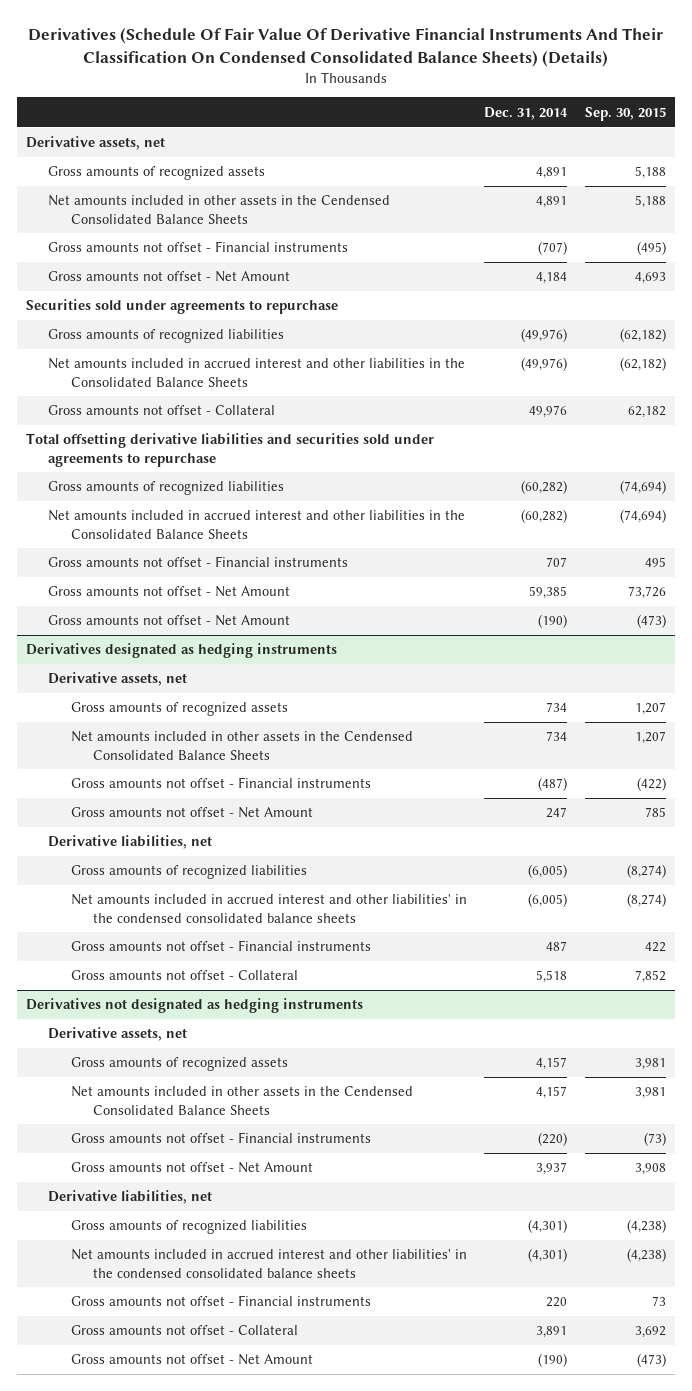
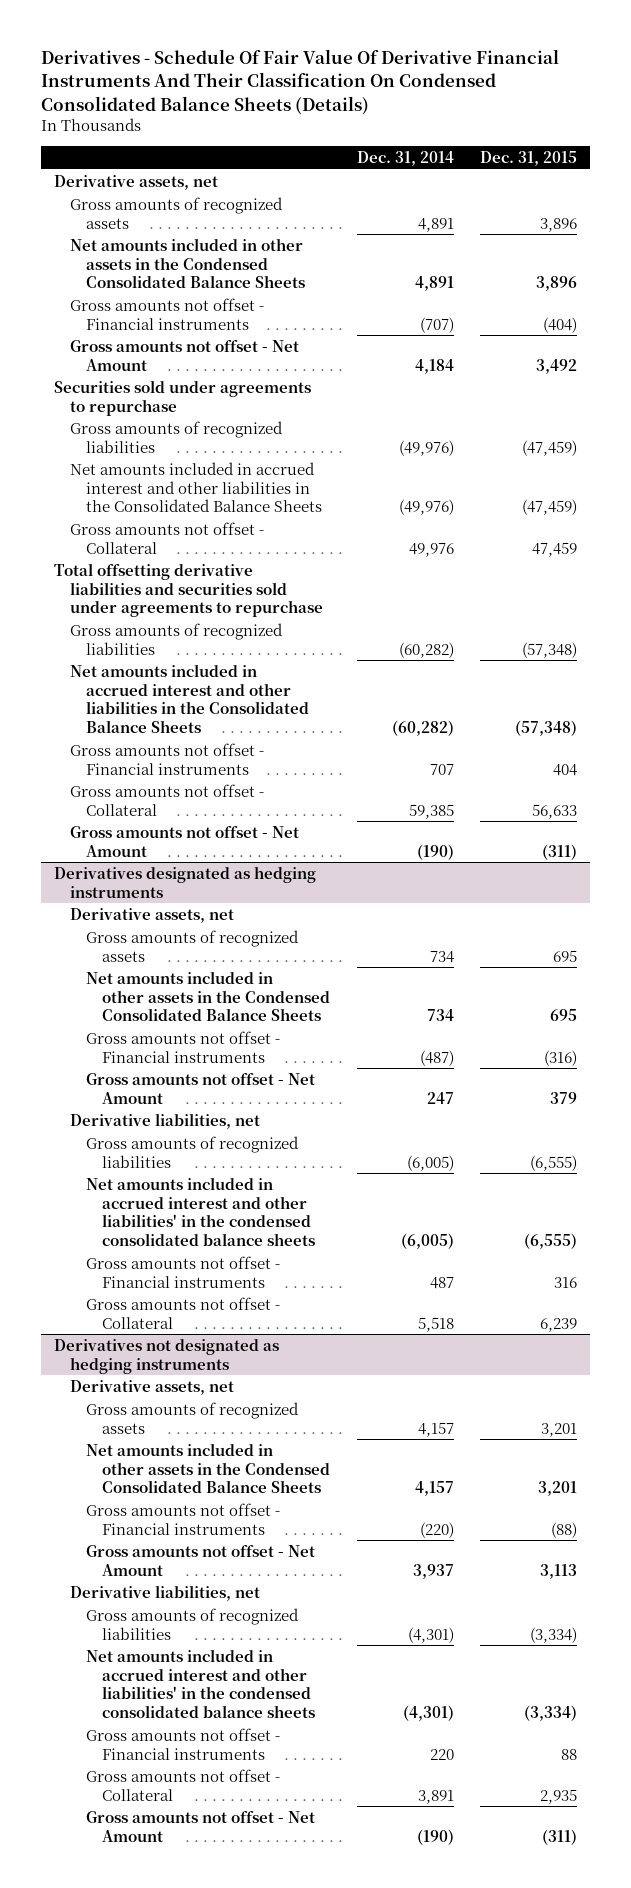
[27,26,663,67] Derivatives (Schedule Of Fair Value Of Derivative Financial Instruments And Their Classification On Condensed Consolidated Balance Sheets) (Details) -> [40,49,559,115] Derivatives - Schedule Of Fair Value Of Derivative Financial Instruments And Their Classification On Condensed Consolidated Balance Sheets (Details)
[584,106,666,121] Sep. 30, 2015 -> none
none -> [479,150,577,166] Dec. 31, 2015
[48,195,391,224] Net amounts included in other assets in the Cendensed Consolidated Balance Sheets -> [70,237,306,289] Net amounts included in other assets in the Condensed Consolidated Balance Sheets
[48,586,291,598] Gross amounts not offset - Net Amount -> [70,783,265,816] Gross amounts not offset - Collateral
[70,731,413,760] Net amounts included in other assets in the Cendensed Consolidated Balance Sheets -> [86,970,331,1022] Net amounts included in other assets in the Condensed Consolidated Balance Sheets
[70,1086,413,1115] Net amounts included in other assets in the Cendensed Consolidated Balance Sheets -> [86,1442,331,1494] Net amounts included in other assets in the Condensed Consolidated Balance Sheets

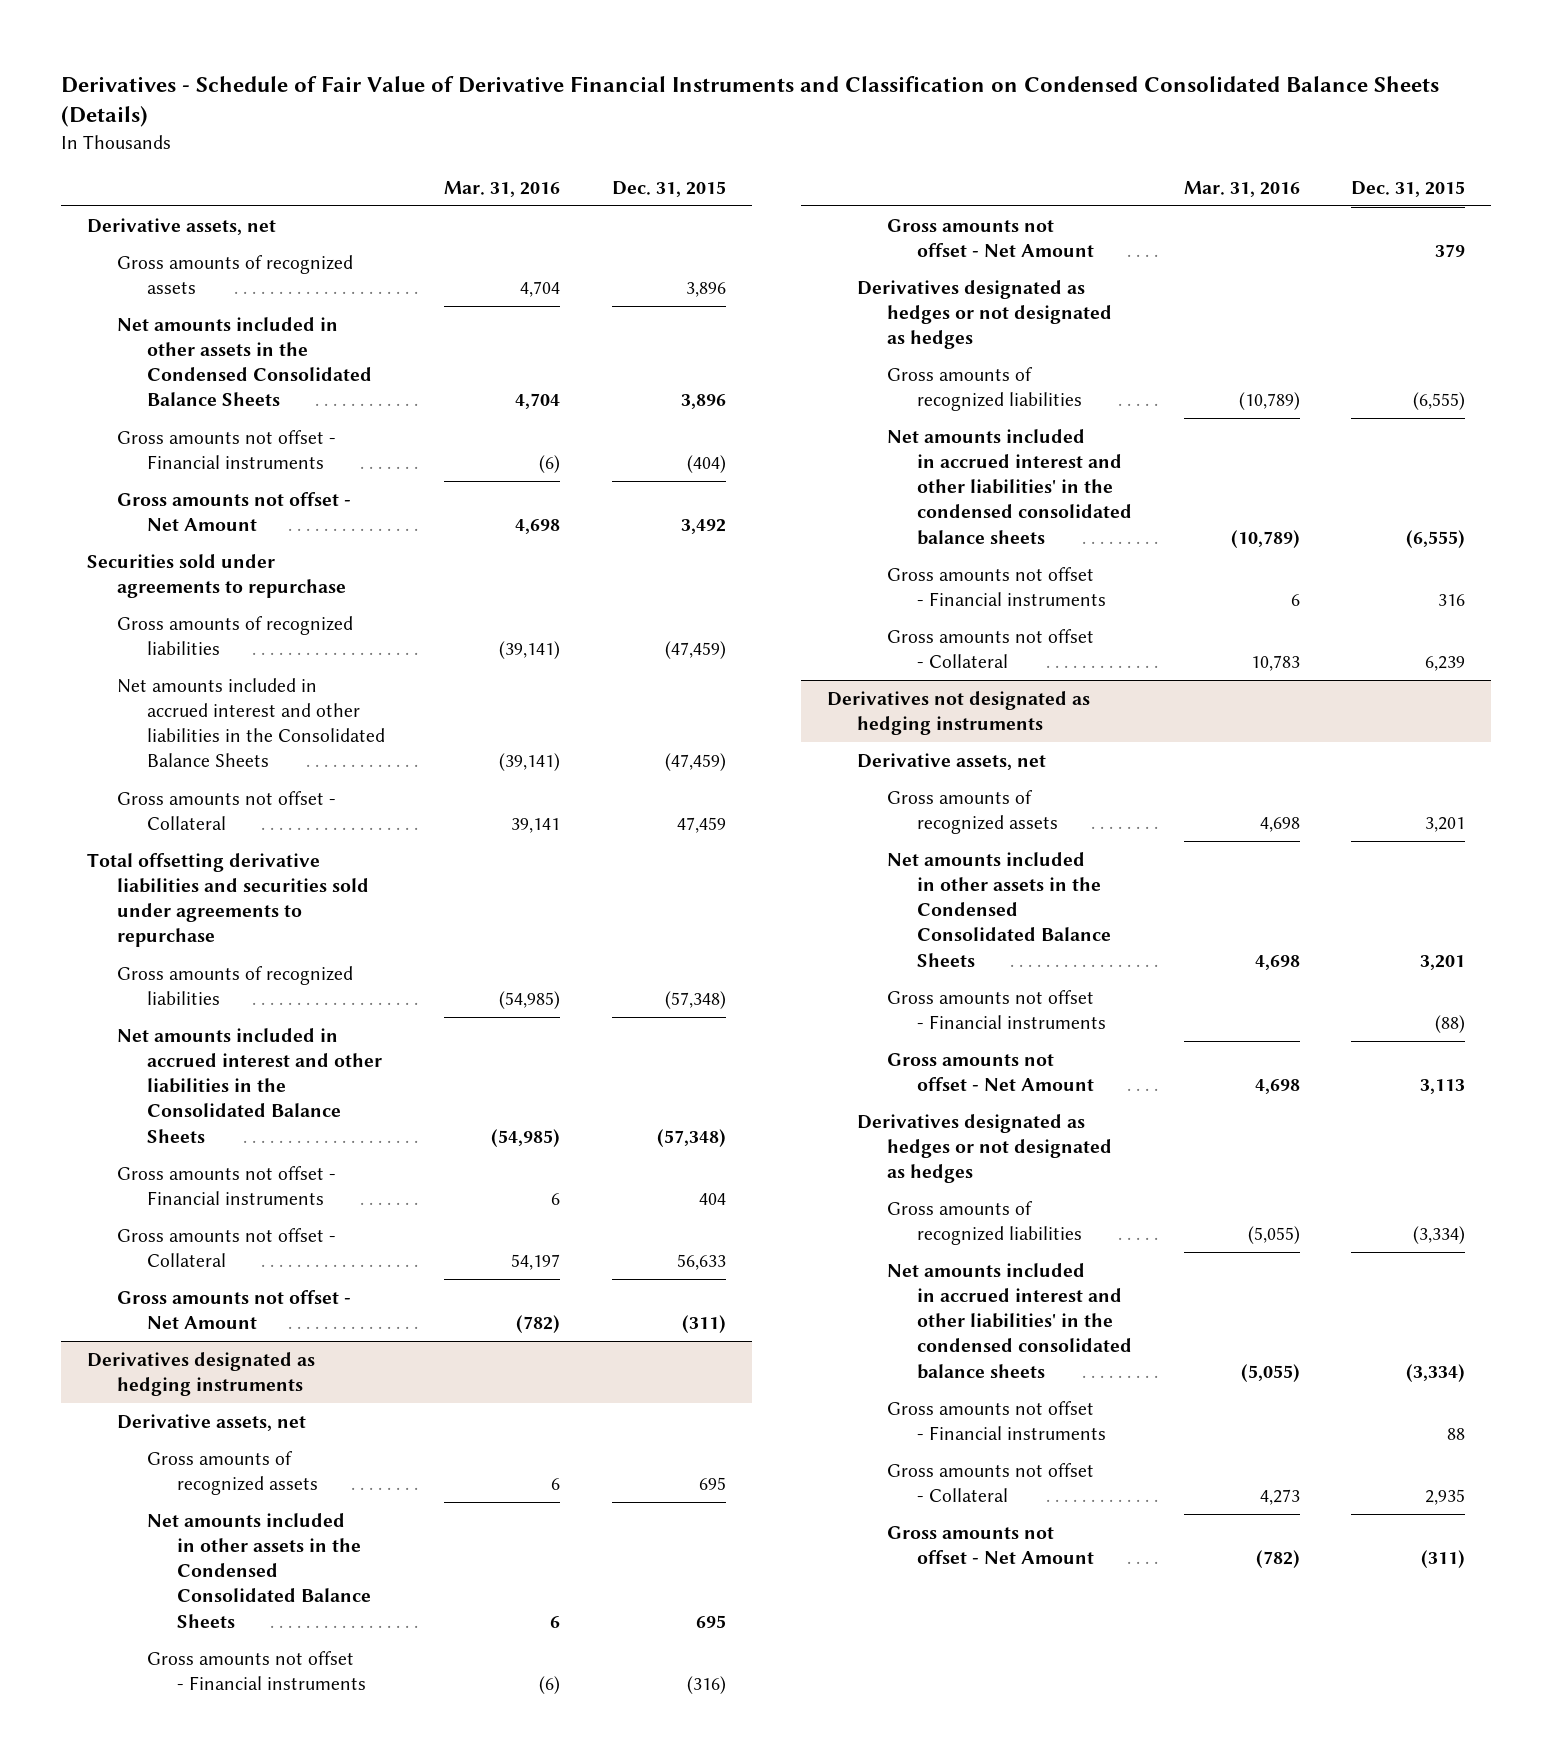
[40,49,559,115] Derivatives - Schedule Of Fair Value Of Derivative Financial Instruments And Their Classification On Condensed Consolidated Balance Sheets (Details) -> [61,75,1440,128] Derivatives - Schedule of Fair Value of Derivative Financial Instruments and Classification on Condensed Consolidated Balance Sheets (Details)
[356,150,454,166] Dec. 31, 2014 -> none
none -> [444,180,561,197] Mar. 31, 2016
[70,1112,261,1129] Derivative liabilities, net -> [856,279,1112,350] Derivatives designated as hedges or not designated as hedges
[70,1584,261,1601] Derivative liabilities, net -> [856,1113,1112,1184] Derivatives designated as hedges or not designated as hedges

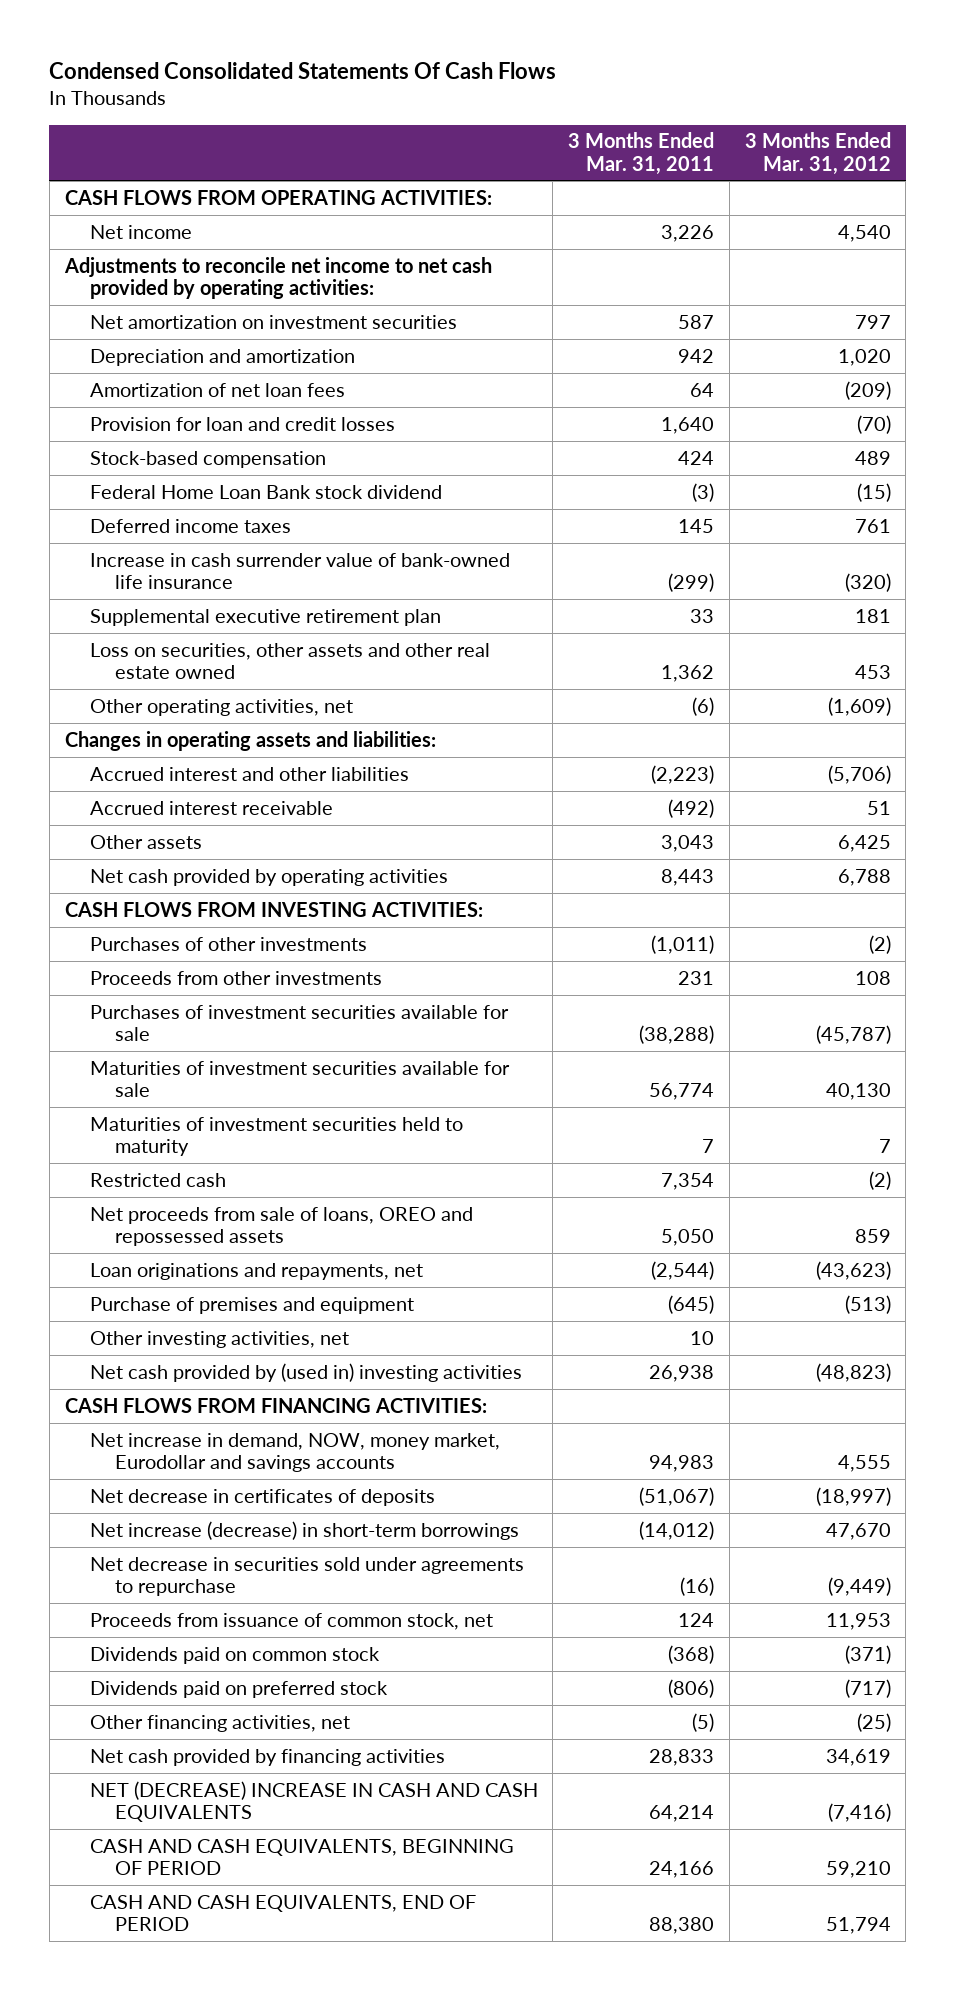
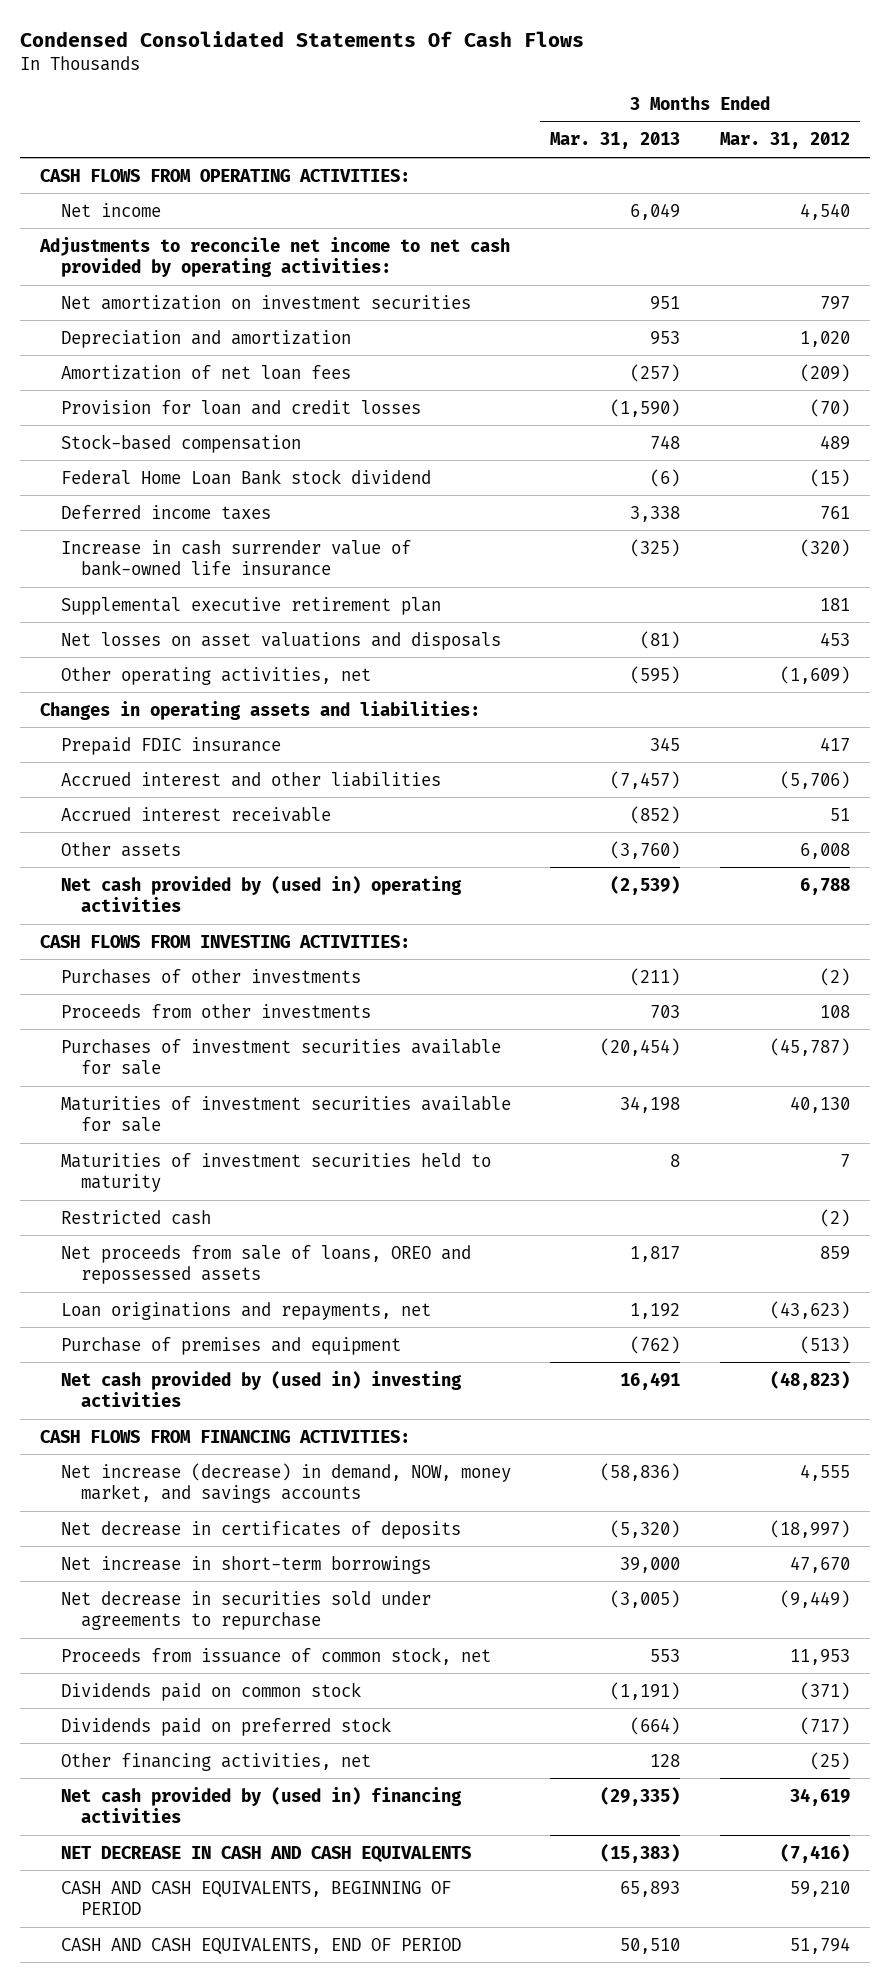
[568,132,715,175] 3 Months Ended Mar. 31, 2011 -> none
none -> [550,132,681,150] Mar. 31, 2013
[89,642,490,679] Loss on securities, other assets and other real estate owned -> [60,631,501,650] Net losses on asset valuations and disposals
none -> [60,736,281,755] Prepaid FDIC insurance
[837,834,891,852] 6,425 -> [799,842,850,859] 6,008
[89,868,448,886] Net cash provided by operating activities -> [60,875,462,913] Net cash provided by (used in) operating activities
[89,1330,349,1348] Other investing activities, net -> none
[89,1432,500,1472] Net increase in demand, NOW, money market, Eurodollar and savings accounts -> [60,1462,511,1504] Net increase (decrease) in demand, NOW, money market, and savings accounts
[89,1520,519,1540] Net increase (decrease) in short-term borrowings -> [60,1555,431,1574] Net increase in short-term borrowings
[89,1748,445,1766] Net cash provided by financing activities -> [60,1786,462,1824] Net cash provided by (used in) financing activities
[89,1780,538,1822] NET (DECREASE) INCREASE IN CASH AND CASH EQUIVALENTS -> [60,1845,471,1862] NET DECREASE IN CASH AND CASH EQUIVALENTS

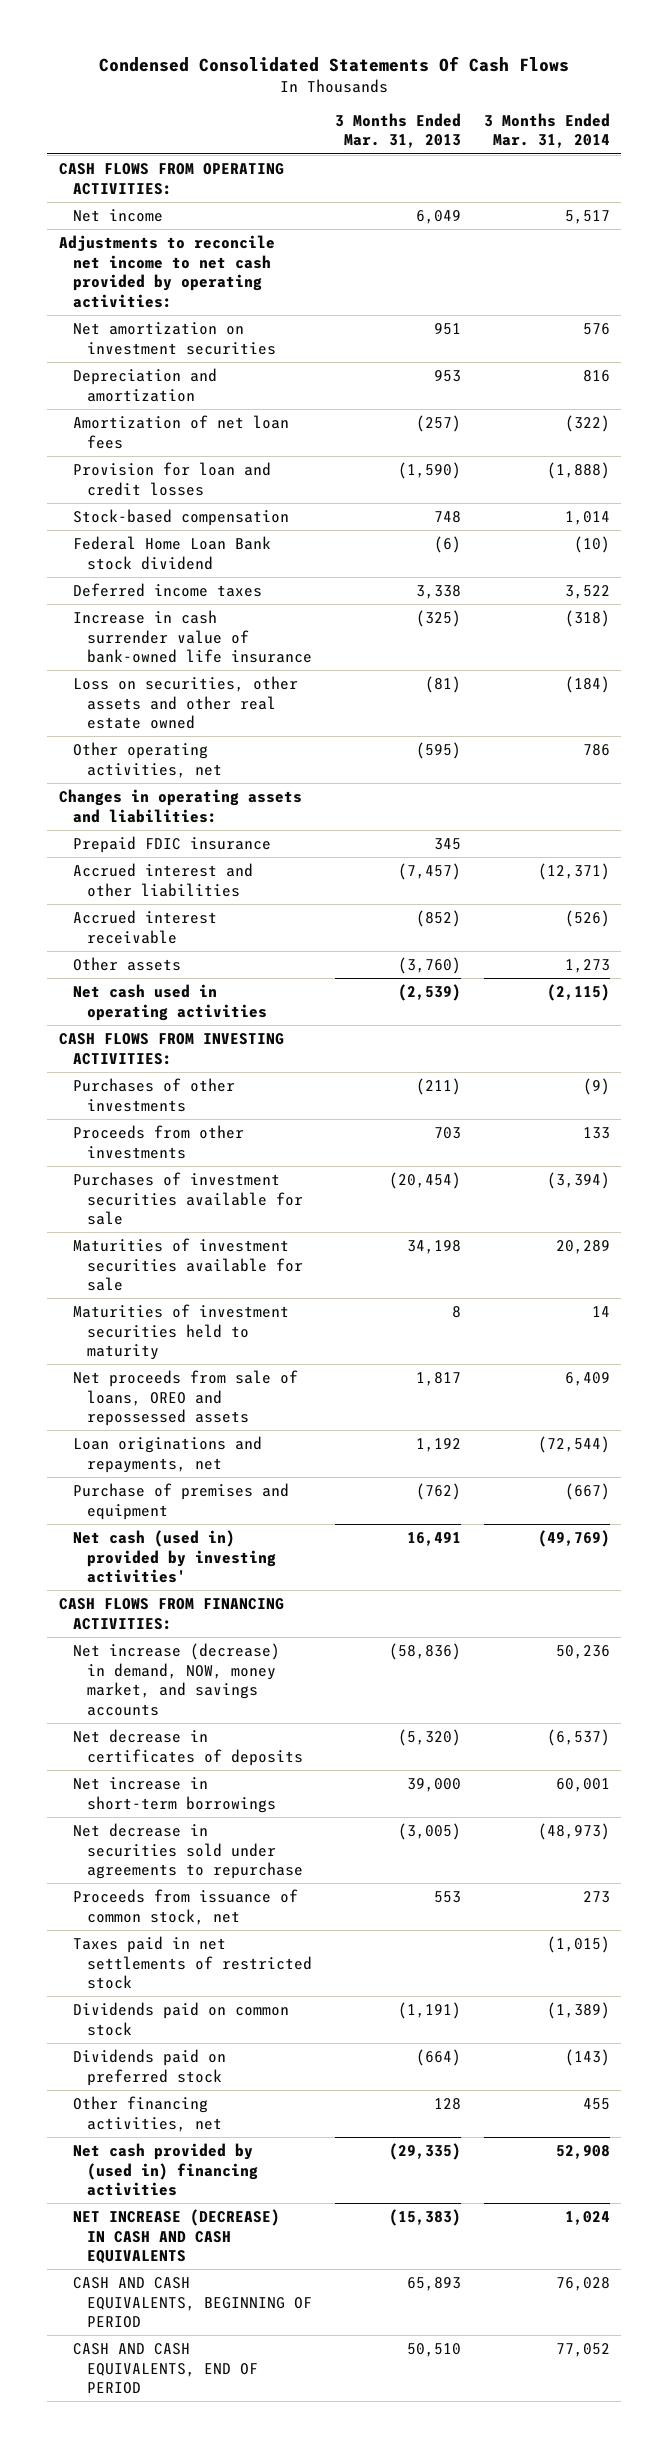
[719,132,850,150] Mar. 31, 2012 -> none
none -> [483,112,610,149] 3 Months Ended Mar. 31, 2014
[60,596,441,615] Supplemental executive retirement plan -> none
[60,631,501,650] Net losses on asset valuations and disposals -> [72,675,298,730] Loss on securities, other assets and other real estate owned
[60,875,462,913] Net cash provided by (used in) operating activities -> [72,983,267,1021] Net cash used in operating activities
[60,1209,211,1225] Restricted cash -> none
[60,1370,462,1408] Net cash provided by (used in) investing activities -> [72,1529,276,1584] Net cash (used in) provided by investing activities'
none -> [72,1935,312,1990] Taxes paid in net settlements of restricted stock
[60,1845,471,1862] NET DECREASE IN CASH AND CASH EQUIVALENTS -> [72,2208,280,2264] NET INCREASE (DECREASE) IN CASH AND CASH EQUIVALENTS

